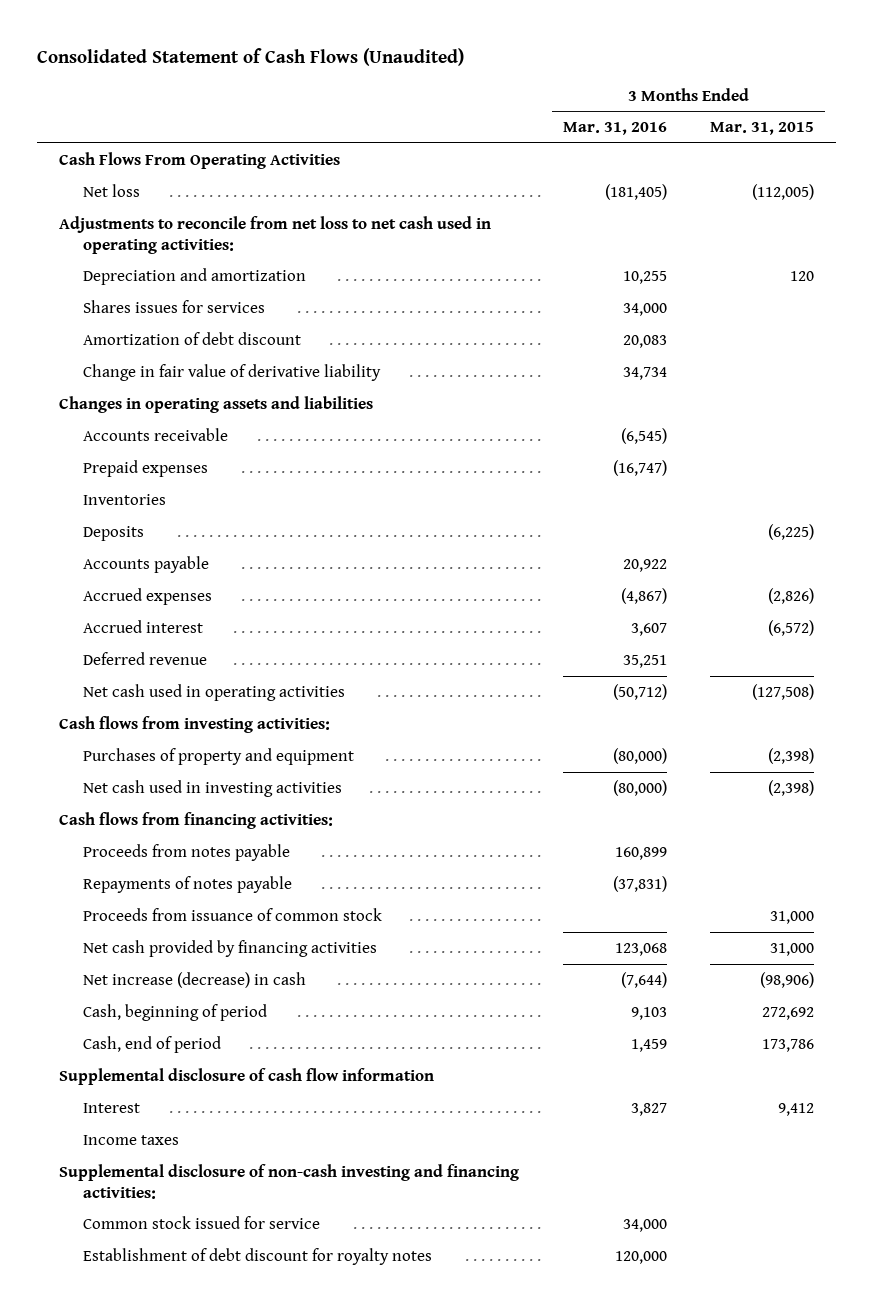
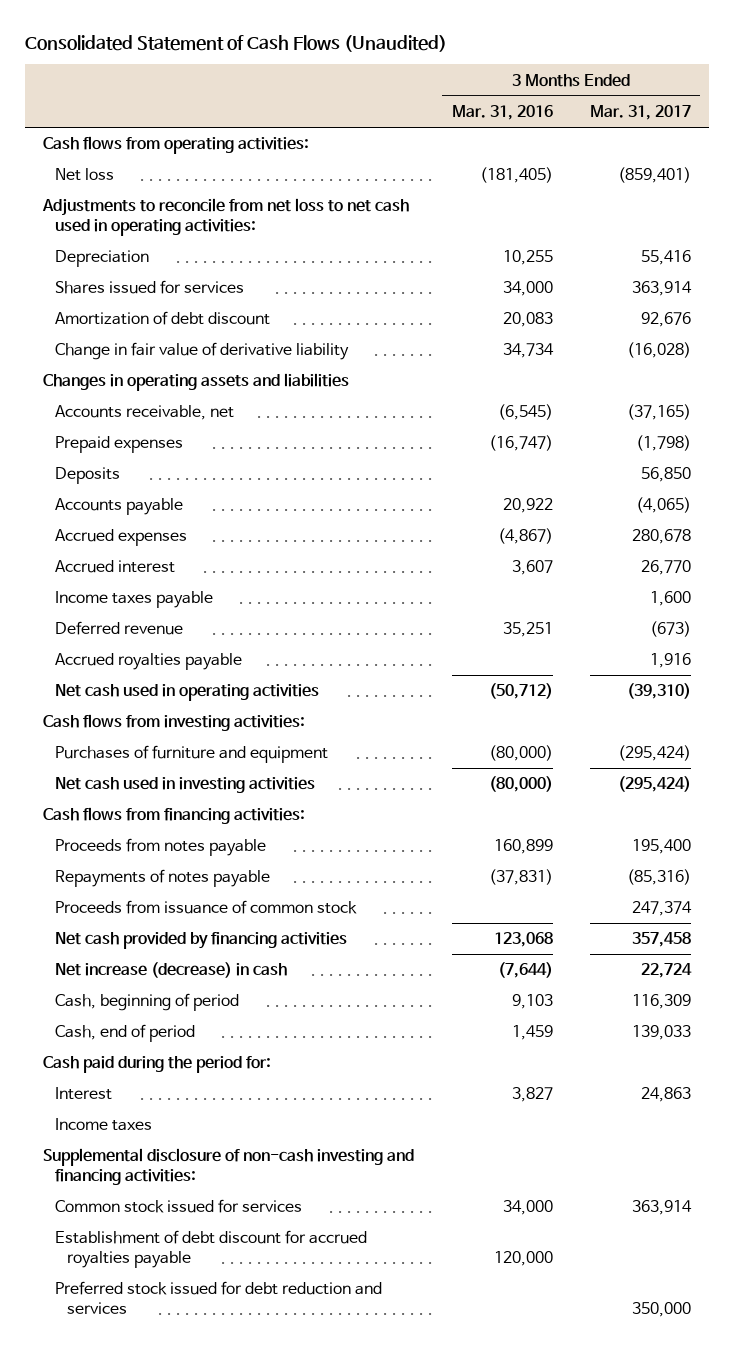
[710,122,815,136] Mar. 31, 2015 -> none
none -> [589,105,691,121] Mar. 31, 2017
[59,151,341,169] Cash Flows From Operating Activities -> [43,136,310,155] Cash flows from operating activities:
[82,267,306,285] Depreciation and amortization -> [55,250,150,268] Depreciation
[82,299,265,313] Shares issues for services -> [55,280,245,295] Shares issued for services
[82,427,228,441] Accounts receivable -> [55,405,235,421] Accounts receivable, net
[82,493,166,505] Inventories -> none
none -> [55,591,214,609] Income taxes payable
none -> [55,653,243,671] Accrued royalties payable
[82,747,354,765] Purchases of property and equipment -> [55,745,329,764] Purchases of furniture and equipment
[59,1067,435,1085] Supplemental disclosure of cash flow information -> none
none -> [43,1056,272,1074] Cash paid during the period for:
[82,1215,320,1229] Common stock issued for service -> [55,1199,303,1214] Common stock issued for services
[82,1247,432,1265] Establishment of debt discount for royalty notes -> [55,1230,368,1269] Establishment of debt discount for accrued royalties payable
none -> [55,1281,383,1315] Preferred stock issued for debt reduction and services

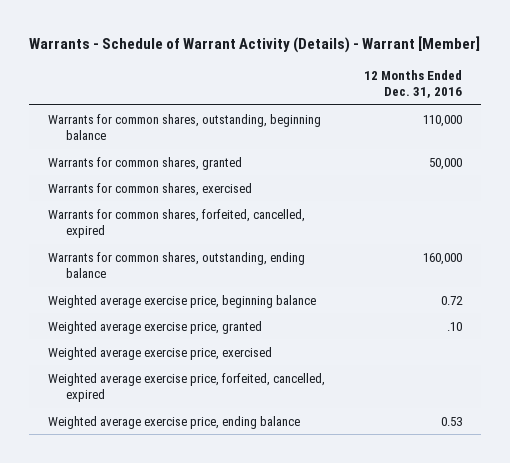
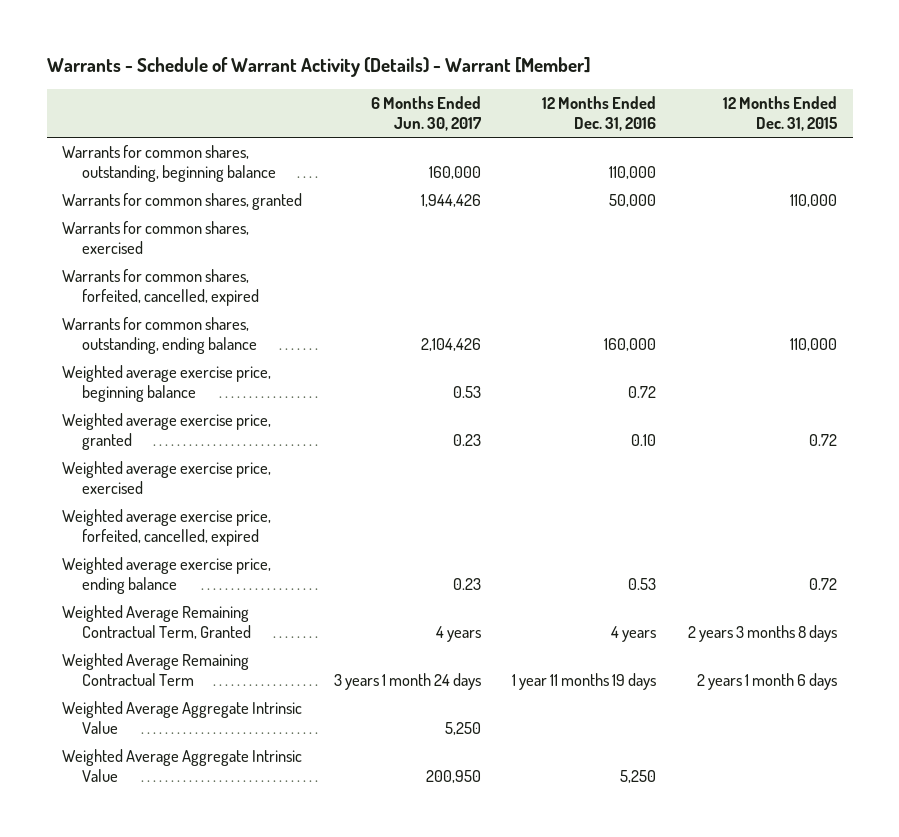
none -> [370,95,482,131] 6 Months Ended Jun. 30, 2017
none -> [723,95,839,131] 12 Months Ended Dec. 31, 2015
[446,321,462,331] .10 -> [631,434,657,447] 0.10
none -> [62,605,251,640] Weighted Average Remaining Contractual Term, Granted
none -> [62,653,250,687] Weighted Average Remaining Contractual Term
none -> [62,701,303,735] Weighted Average Aggregate Intrinsic Value
none -> [62,749,303,783] Weighted Average Aggregate Intrinsic Value

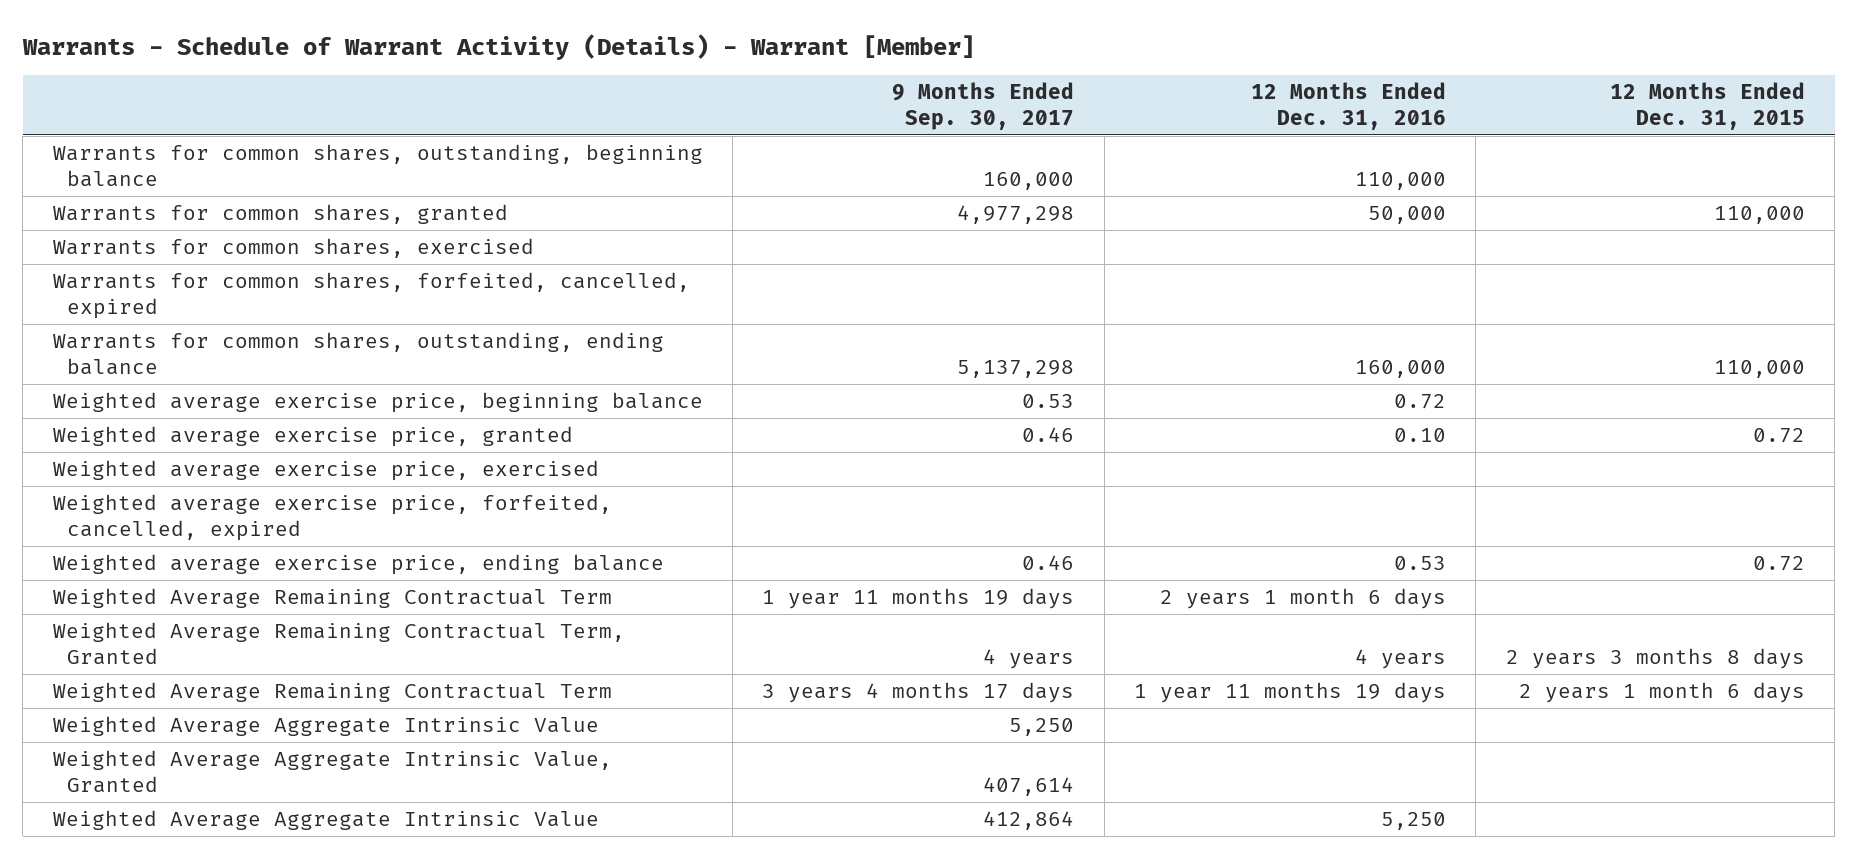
[370,95,482,131] 6 Months Ended Jun. 30, 2017 -> none
none -> [892,82,1075,131] 9 Months Ended Sep. 30, 2017
none -> [52,588,612,609] Weighted Average Remaining Contractual Term
none -> [52,750,612,794] Weighted Average Aggregate Intrinsic Value, Granted

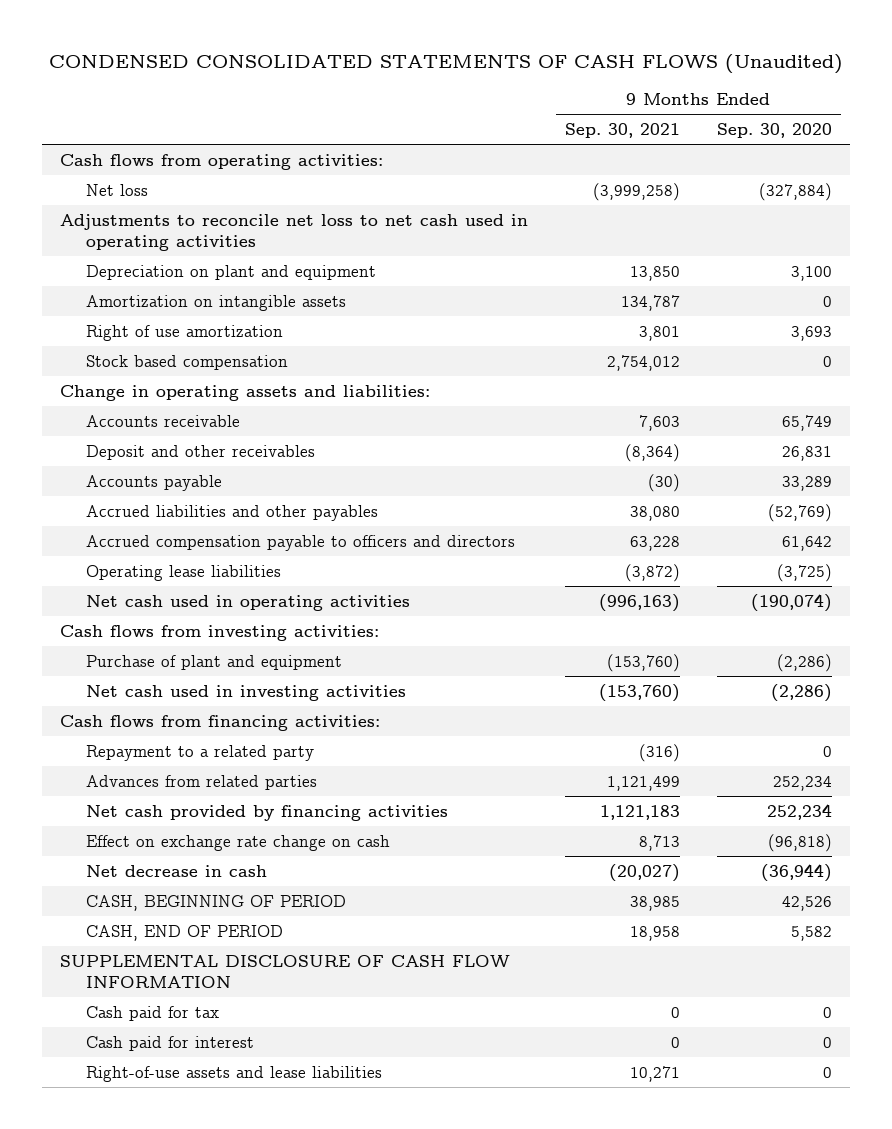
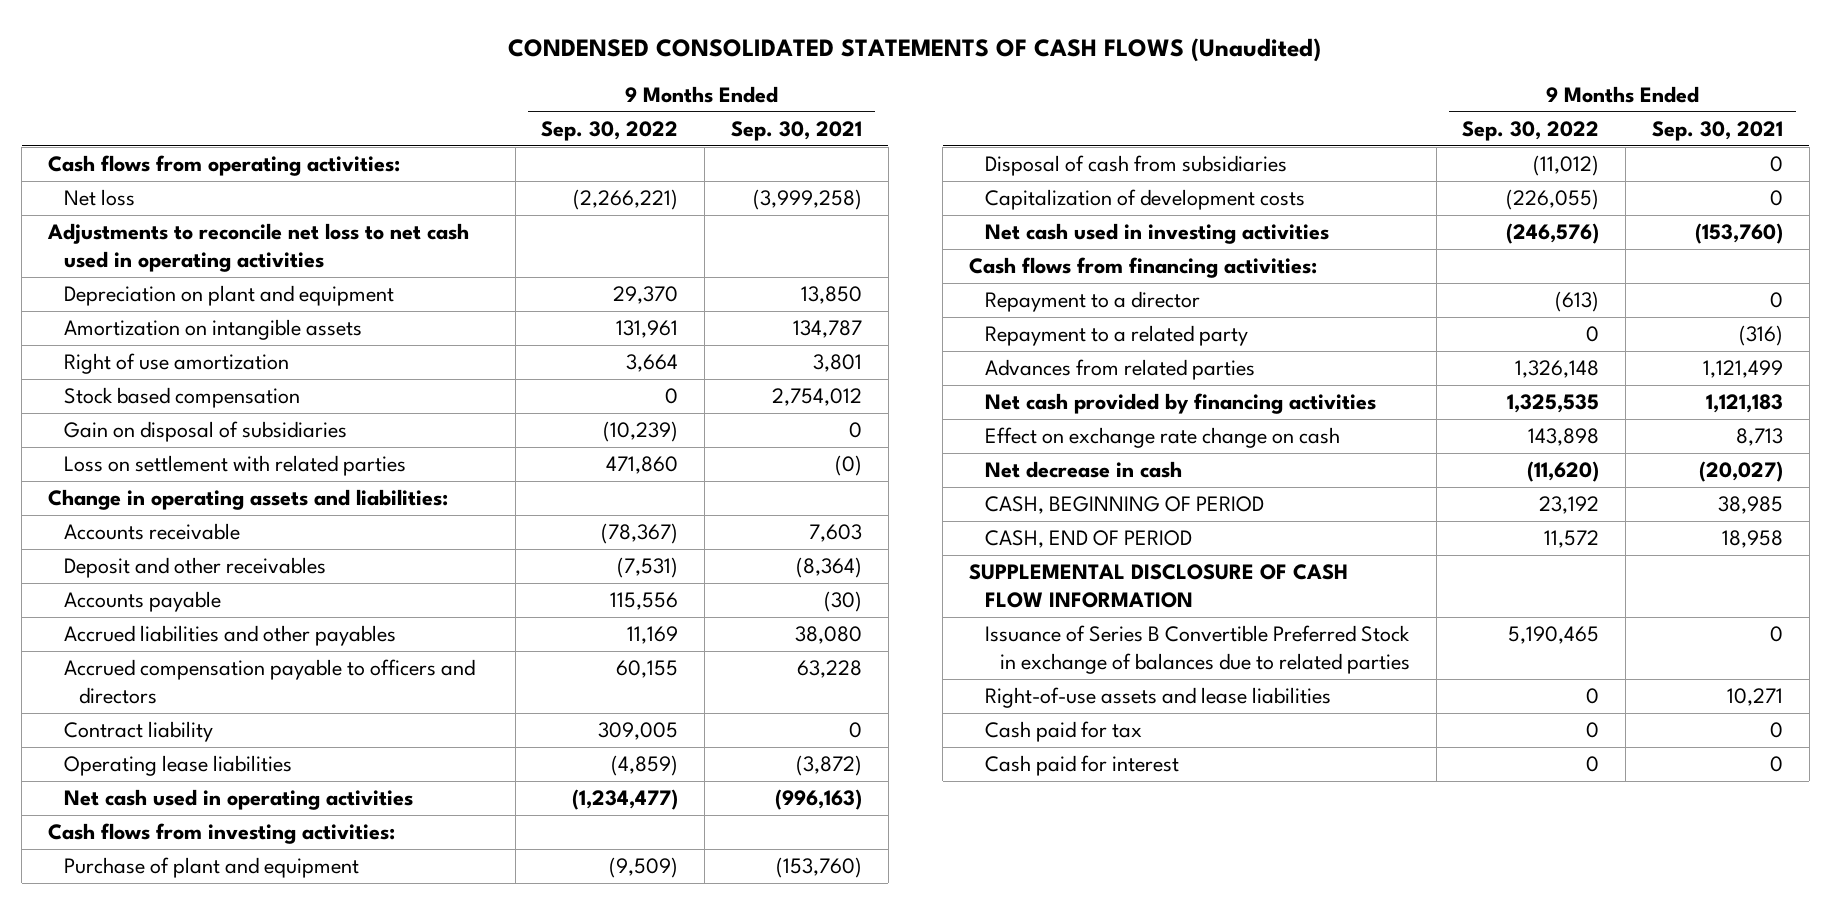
[716,122,832,138] Sep. 30, 2020 -> none
none -> [541,121,679,142] Sep. 30, 2022
none -> [63,421,347,443] Gain on disposal of subsidiaries
none -> [63,455,406,477] Loss on settlement with related parties
none -> [63,721,213,743] Contract liability
none -> [984,155,1287,177] Disposal of cash from subsidiaries
none -> [984,189,1305,211] Capitalization of development costs
none -> [984,291,1200,313] Repayment to a director
none -> [984,625,1410,674] Issuance of Series B Convertible Preferred Stock in exchange of balances due to related parties
[85,1065,382,1082] Right-of-use assets and lease liabilities -> [984,687,1331,709] Right-of-use assets and lease liabilities

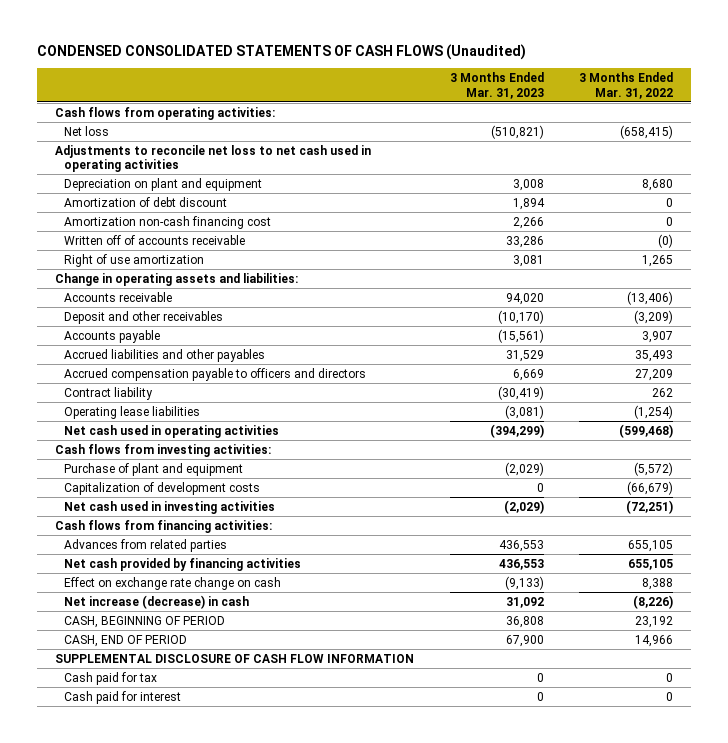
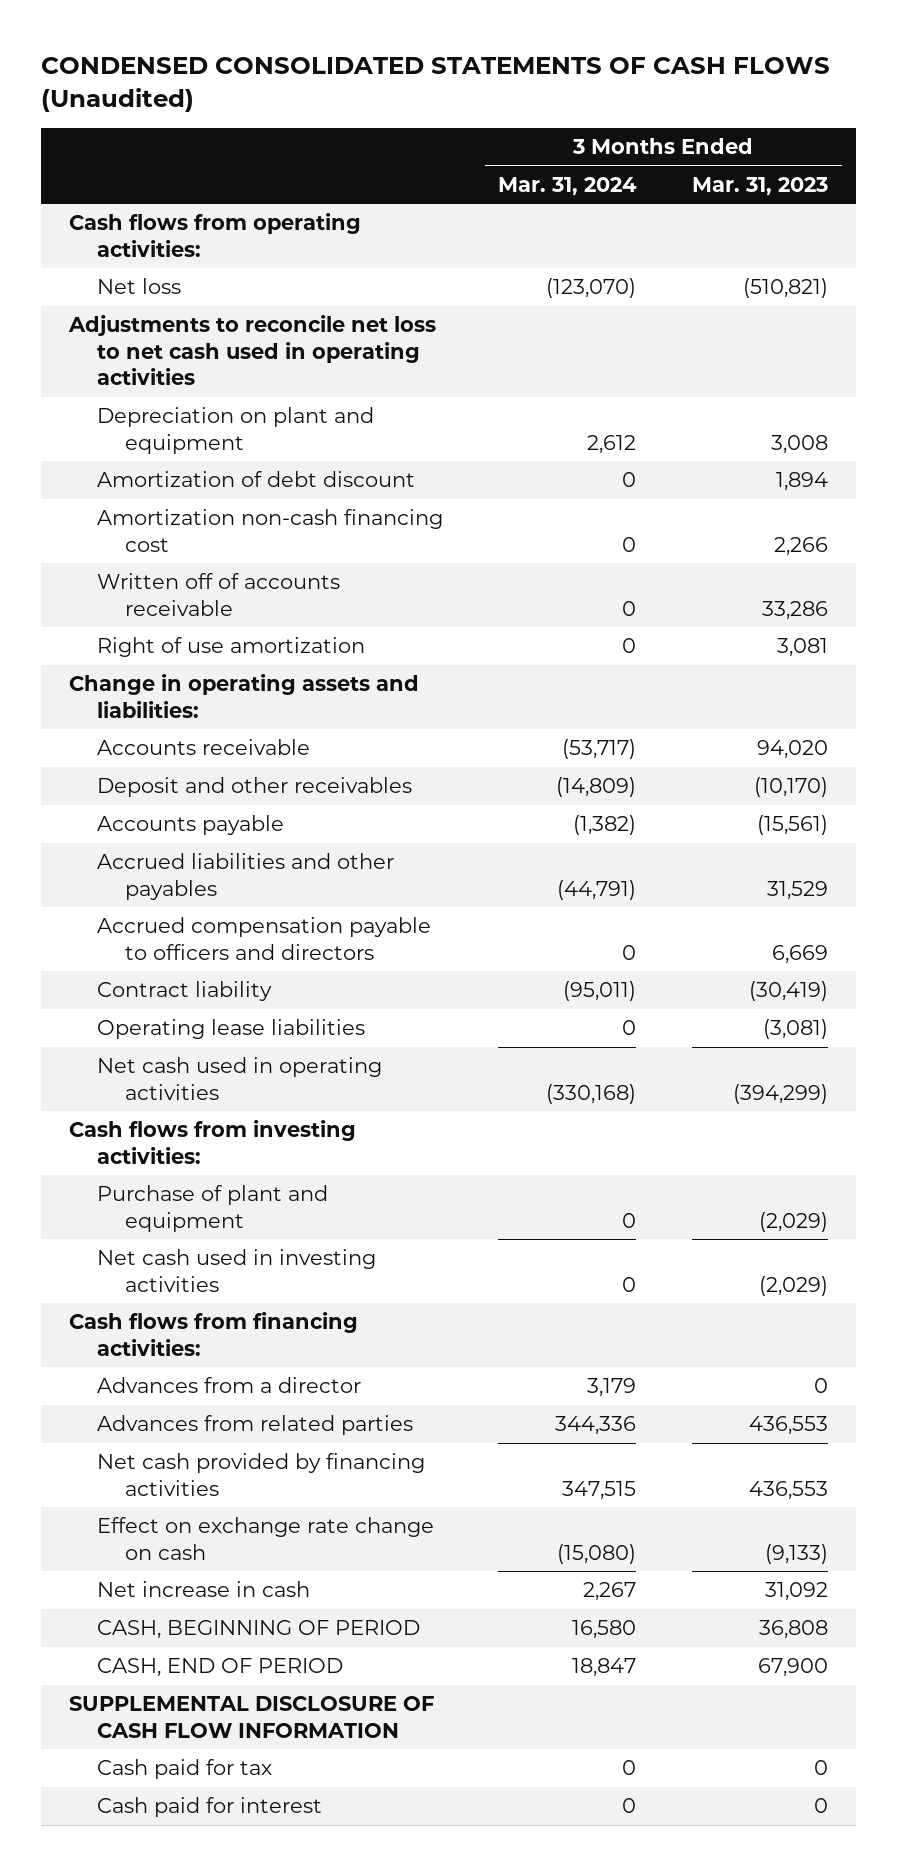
[578,72,673,99] 3 Months Ended Mar. 31, 2022 -> none
none -> [498,176,638,196] Mar. 31, 2024
[64,481,261,495] Capitalization of development costs -> none
none -> [96,1377,361,1394] Advances from a director
[64,594,250,609] Net increase (decrease) in cash -> [96,1581,310,1598] Net increase in cash

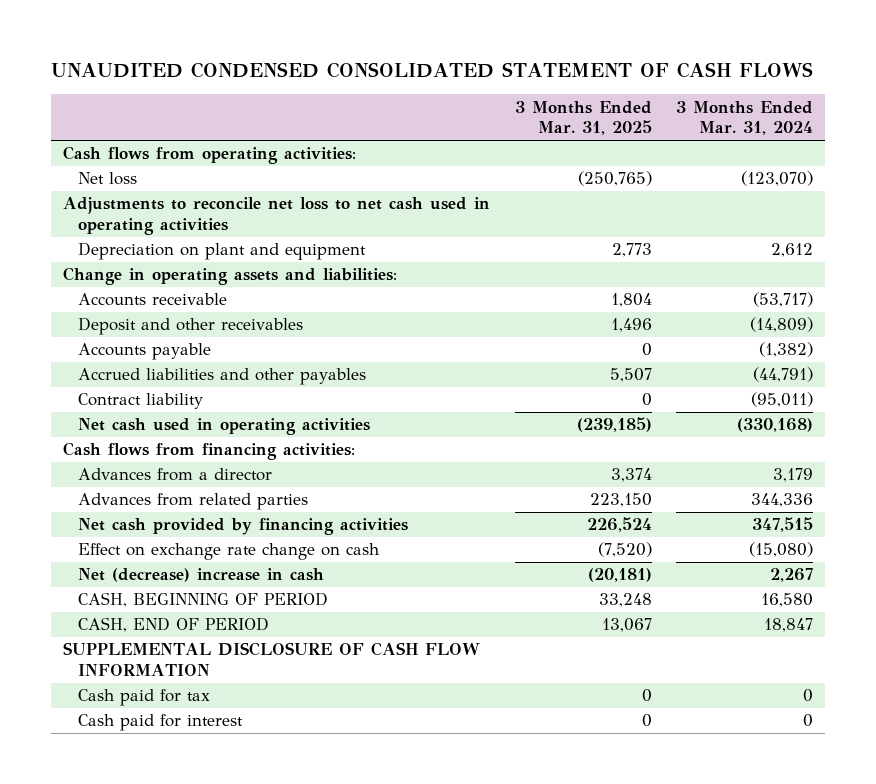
[41,56,831,112] CONDENSED CONSOLIDATED STATEMENTS OF CASH FLOWS (Unaudited) -> [50,62,813,79] UNAUDITED CONDENSED CONSOLIDATED STATEMENT OF CASH FLOWS
[692,176,829,196] Mar. 31, 2023 -> none
none -> [514,100,652,136] 3 Months Ended Mar. 31, 2025
[96,471,415,488] Amortization of debt discount -> none
[96,509,443,552] Amortization non-cash financing cost -> none
[96,573,340,616] Written off of accounts receivable -> none
[96,637,365,658] Right of use amortization -> none
[96,917,431,960] Accrued compensation payable to officers and directors -> none
[96,1019,365,1040] Operating lease liabilities -> none
[68,1120,356,1164] Cash flows from investing activities: -> none
[96,1185,328,1232] Purchase of plant and equipment -> none
[96,1249,376,1292] Net cash used in investing activities -> none
[96,1581,310,1598] Net increase in cash -> [77,568,324,583] Net (decrease) increase in cash

